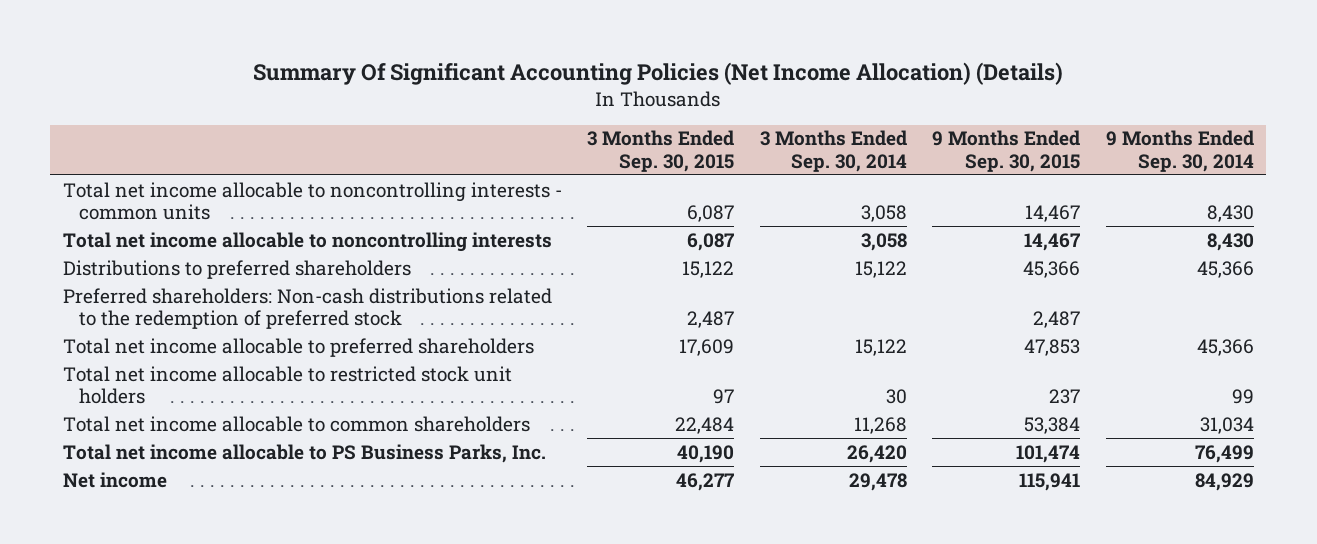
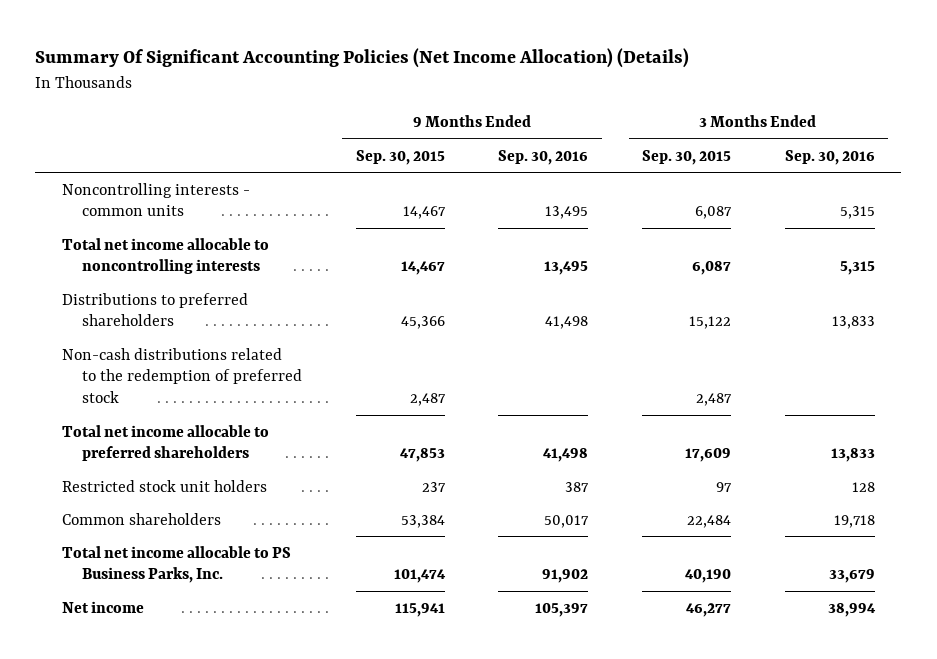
[759,130,907,172] 3 Months Ended Sep. 30, 2014 -> none
[1105,130,1254,172] 9 Months Ended Sep. 30, 2014 -> none
none -> [498,149,589,165] Sep. 30, 2016
none -> [784,149,875,165] Sep. 30, 2016
[62,181,562,220] Total net income allocable to noncontrolling interests - common units -> [61,182,250,217] Noncontrolling interests - common units
[62,287,552,329] Preferred shareholders: Non-cash distributions related to the redemption of preferred stock -> [61,347,302,404] Non-cash distributions related to the redemption of preferred stock
[62,365,512,404] Total net income allocable to restricted stock unit holders -> [61,479,267,492] Restricted stock unit holders
[62,415,530,432] Total net income allocable to common shareholders -> [61,512,221,525] Common shareholders

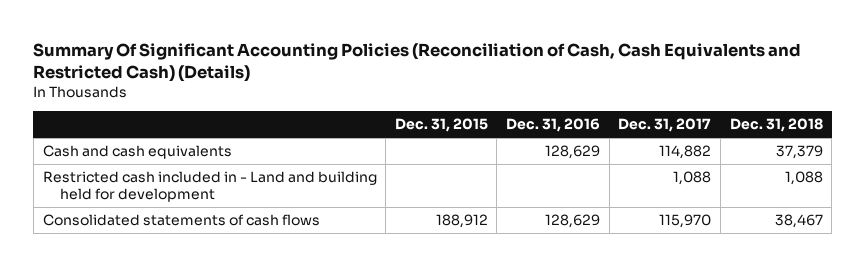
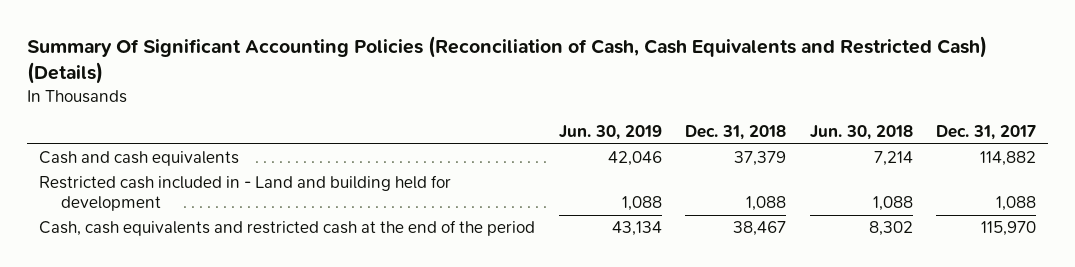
[394,118,488,133] Dec. 31, 2015 -> none
[506,118,601,133] Dec. 31, 2016 -> none
none -> [558,125,662,141] Jun. 30, 2019
none -> [809,125,913,141] Jun. 30, 2018
[42,214,320,227] Consolidated statements of cash flows -> [38,220,535,237] Cash, cash equivalents and restricted cash at the end of the period

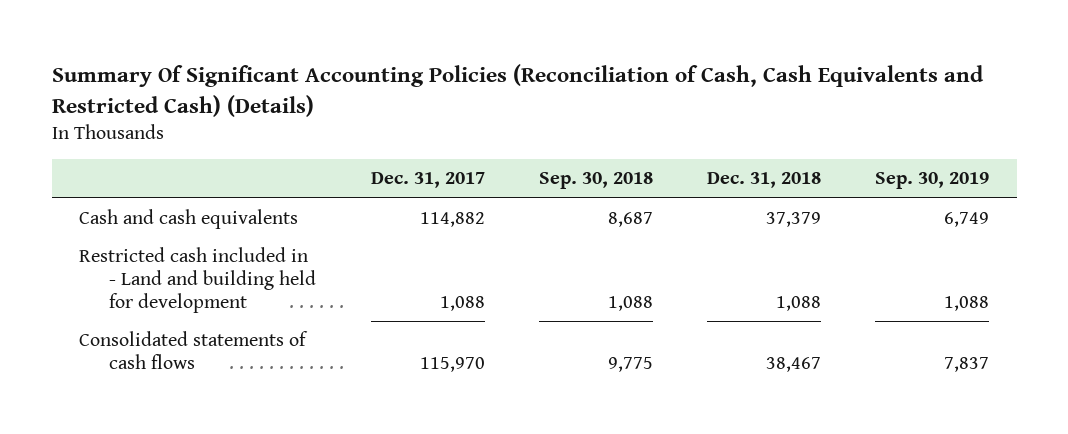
[558,125,662,141] Jun. 30, 2019 -> none
[809,125,913,141] Jun. 30, 2018 -> none
none -> [538,172,653,190] Sep. 30, 2018
none -> [875,172,990,190] Sep. 30, 2019
[38,220,535,237] Cash, cash equivalents and restricted cash at the end of the period -> [78,331,308,370] Consolidated statements of cash flows

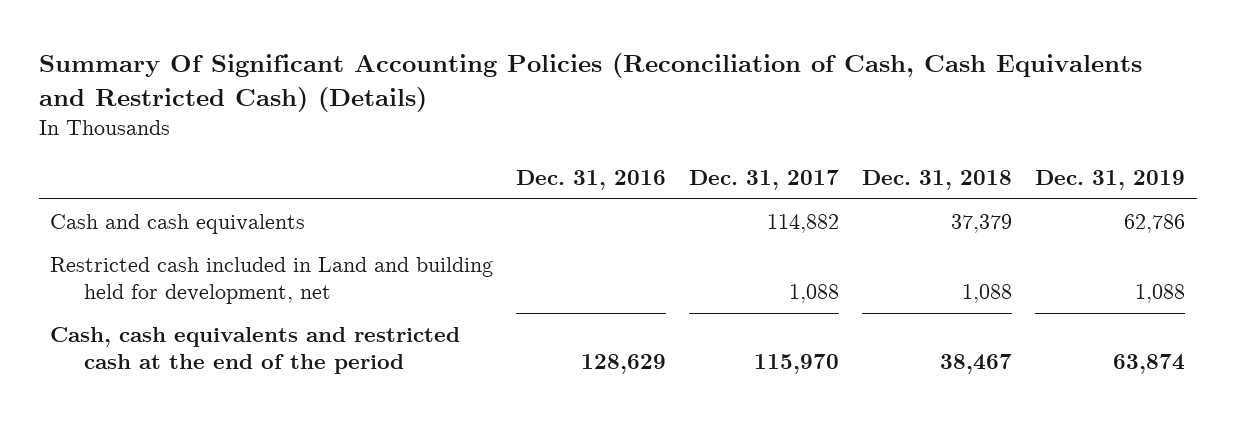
[538,172,653,190] Sep. 30, 2018 -> none
[875,172,990,190] Sep. 30, 2019 -> none
none -> [516,169,667,190] Dec. 31, 2016
none -> [1035,169,1186,190] Dec. 31, 2019
[78,247,317,313] Restricted cash included in - Land and building held for development -> [50,256,494,304] Restricted cash included in Land and building held for development, net
[78,331,308,370] Consolidated statements of cash flows -> [50,326,461,374] Cash, cash equivalents and restricted cash at the end of the period

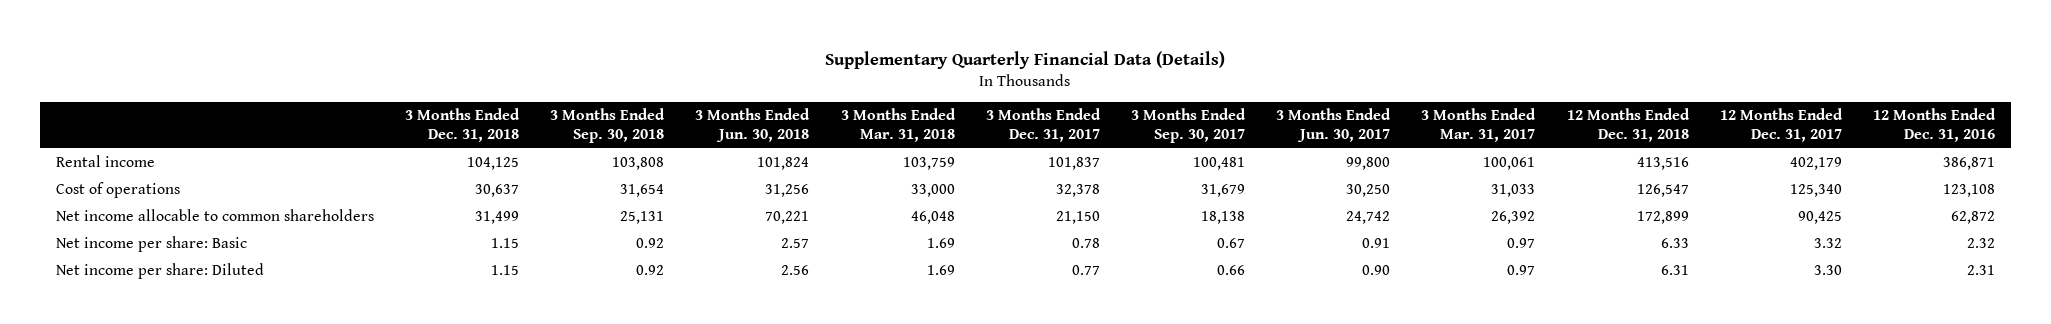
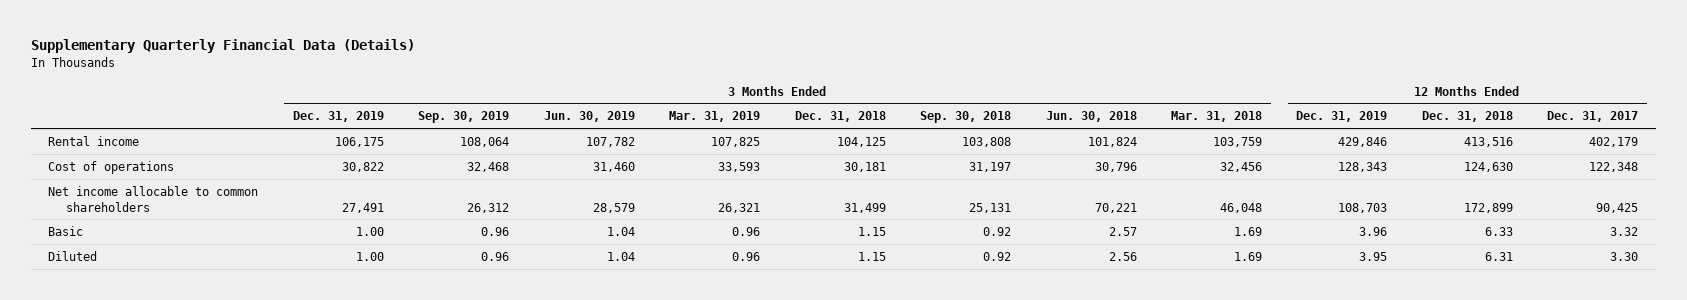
[985,108,1101,143] 3 Months Ended Dec. 31, 2017 -> none
[1130,108,1246,144] 3 Months Ended Sep. 30, 2017 -> none
[1276,108,1392,143] 3 Months Ended Jun. 30, 2017 -> none
[1421,108,1537,143] 3 Months Ended Mar. 31, 2017 -> none
[1873,108,1997,143] 12 Months Ended Dec. 31, 2016 -> none
none -> [292,111,384,123] Dec. 31, 2019
none -> [418,111,510,124] Sep. 30, 2019
none -> [543,111,635,123] Jun. 30, 2019
none -> [669,111,761,123] Mar. 31, 2019
none -> [1296,111,1388,123] Dec. 31, 2019
[474,184,519,198] 30,637 -> [843,161,886,172] 30,181
[620,184,665,198] 31,654 -> [969,161,1012,172] 31,197
[765,184,810,198] 31,256 -> [1094,161,1137,172] 30,796
[910,184,955,198] 33,000 -> [1220,161,1263,172] 32,456
[1636,184,1689,198] 126,547 -> [1463,161,1513,172] 124,630
[1789,184,1842,198] 125,340 -> [1589,161,1639,172] 122,348
[55,236,247,253] Net income per share: Basic -> [48,225,84,236] Basic
[55,263,264,280] Net income per share: Diluted -> [48,250,98,261] Diluted

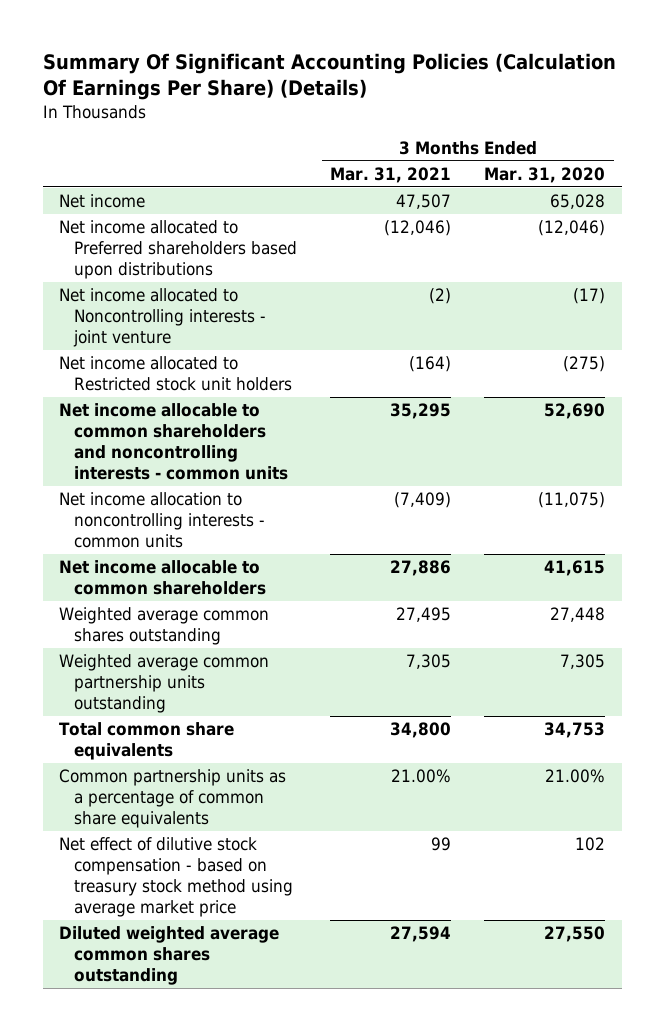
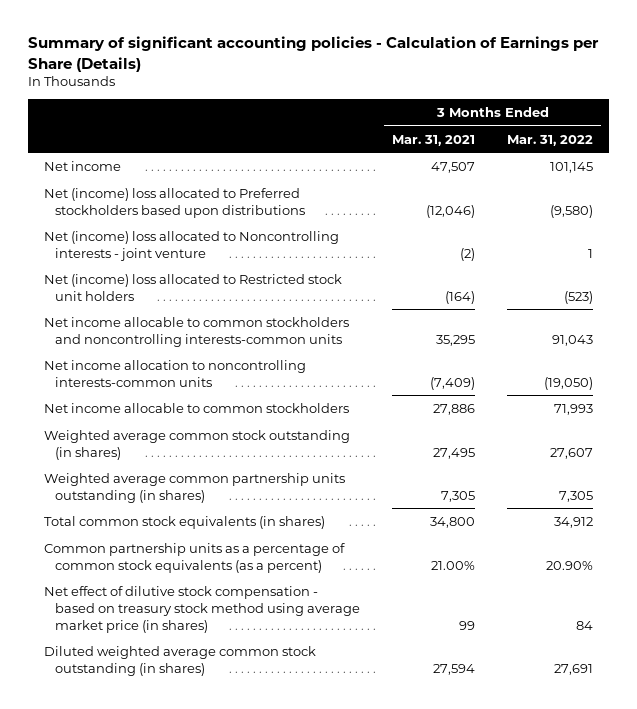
[42,52,616,101] Summary Of Significant Accounting Policies (Calculation Of Earnings Per Share) (Details) -> [28,36,600,72] Summary of significant accounting policies - Calculation of Earnings per Share (Details)
[484,166,606,183] Mar. 31, 2020 -> none
none -> [507,134,594,146] Mar. 31, 2022
[59,220,298,279] Net income allocated to Preferred shareholders based upon distributions -> [44,187,306,218] Net (income) loss allocated to Preferred stockholders based upon distributions
[59,288,267,347] Net income allocated to Noncontrolling interests - joint venture -> [44,230,340,261] Net (income) loss allocated to Noncontrolling interests - joint venture
[59,356,293,392] Net income allocated to Restricted stock unit holders -> [44,273,343,301] Net (income) loss allocated to Restricted stock unit holders
[59,403,289,480] Net income allocable to common shareholders and noncontrolling interests - common units -> [44,316,350,347] Net income allocable to common stockholders and noncontrolling interests-common units
[59,492,266,548] Net income allocation to noncontrolling interests - common units -> [44,359,307,387] Net income allocation to noncontrolling interests-common units
[59,560,267,596] Net income allocable to common shareholders -> [44,402,350,413] Net income allocable to common stockholders
[59,607,270,646] Weighted average common shares outstanding -> [44,429,351,460] Weighted average common stock outstanding (in shares)
[59,654,270,713] Weighted average common partnership units outstanding -> [44,472,346,503] Weighted average common partnership units outstanding (in shares)
[59,722,235,761] Total common share equivalents -> [44,515,326,529] Total common stock equivalents (in shares)
[59,769,287,828] Common partnership units as a percentage of common share equivalents -> [44,542,346,573] Common partnership units as a percentage of common stock equivalents (as a percent)
[59,837,294,917] Net effect of dilutive stock compensation - based on treasury stock method using average market price -> [44,585,361,633] Net effect of dilutive stock compensation - based on treasury stock method using average market price (in shares)
[59,926,280,985] Diluted weighted average common shares outstanding -> [44,645,317,676] Diluted weighted average common stock outstanding (in shares)

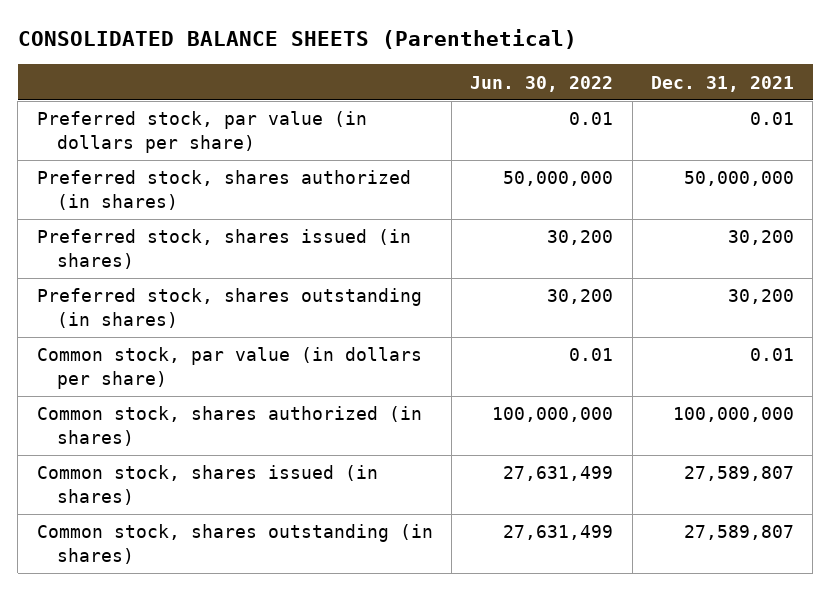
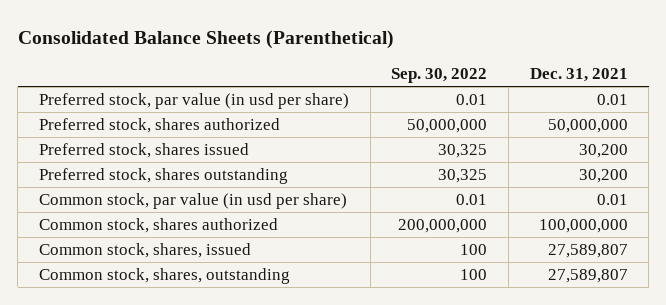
[17,29,577,50] CONSOLIDATED BALANCE SHEETS (Parenthetical) -> [17,30,394,50] Consolidated Balance Sheets (Parenthetical)
[470,75,614,92] Jun. 30, 2022 -> none
none -> [391,68,488,84] Sep. 30, 2022
[36,111,367,153] Preferred stock, par value (in dollars per share) -> [38,92,349,109] Preferred stock, par value (in usd per share)
[36,170,411,210] Preferred stock, shares authorized (in shares) -> [38,117,280,133] Preferred stock, shares authorized
[36,229,411,269] Preferred stock, shares issued (in shares) -> [38,142,249,158] Preferred stock, shares issued
[36,288,422,328] Preferred stock, shares outstanding (in shares) -> [38,167,288,184] Preferred stock, shares outstanding
[36,347,422,389] Common stock, par value (in dollars per share) -> [38,192,347,209] Common stock, par value (in usd per share)
[36,406,422,446] Common stock, shares authorized (in shares) -> [38,217,278,233] Common stock, shares authorized
[36,465,378,505] Common stock, shares issued (in shares) -> [38,242,251,258] Common stock, shares, issued
[36,524,433,564] Common stock, shares outstanding (in shares) -> [38,267,290,284] Common stock, shares, outstanding

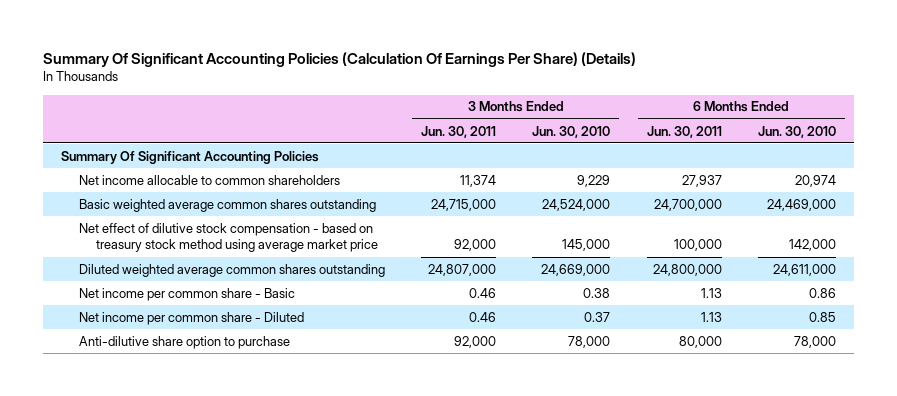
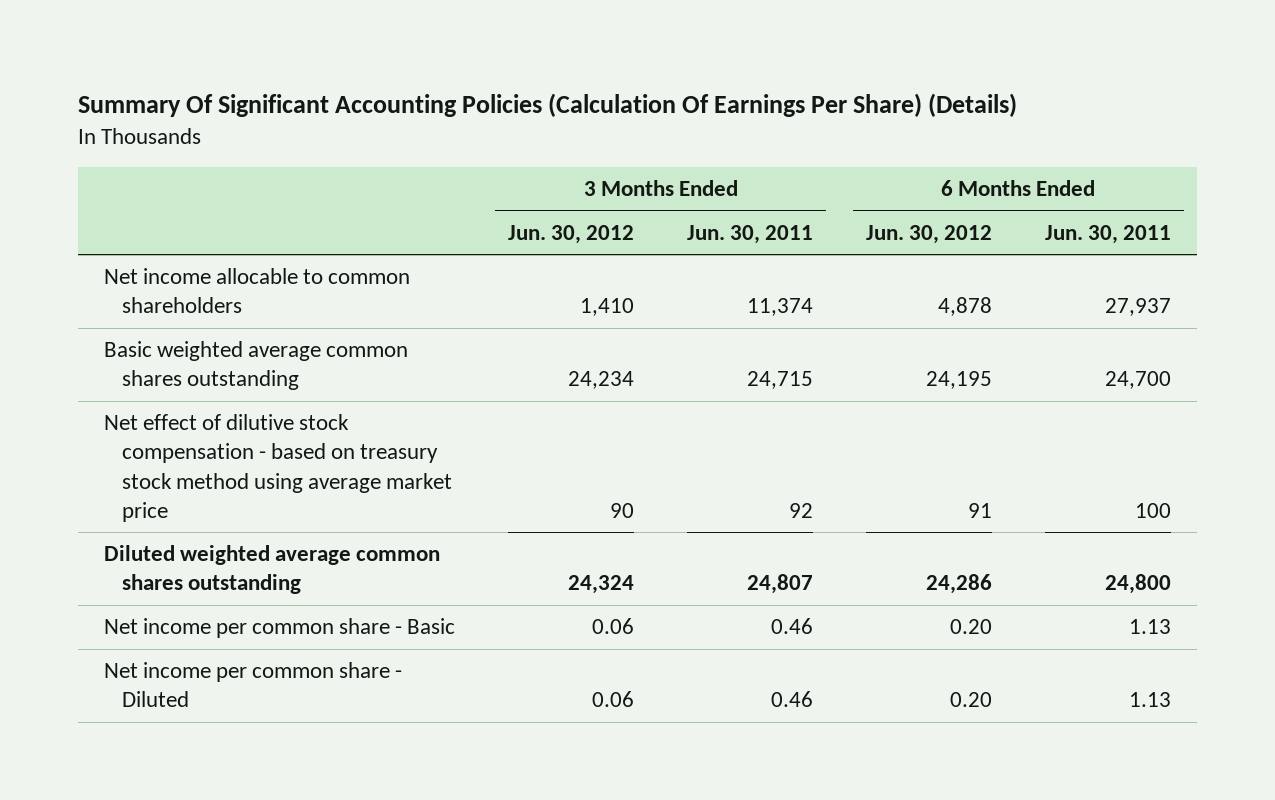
[532,125,611,138] Jun. 30, 2010 -> none
[757,125,836,138] Jun. 30, 2010 -> none
none -> [508,224,635,244] Jun. 30, 2012
none -> [865,224,992,244] Jun. 30, 2012
[61,150,320,164] Summary Of Significant Accounting Policies -> none
[431,198,497,211] 24,715,000 -> [746,371,813,390] 24,715
[653,198,722,211] 24,700,000 -> [1104,371,1171,390] 24,700
[454,239,497,252] 92,000 -> [788,502,813,518] 92
[673,239,722,252] 100,000 -> [1134,502,1171,518] 100
[428,263,497,276] 24,807,000 -> [746,574,813,595] 24,807
[652,263,722,276] 24,800,000 -> [1104,574,1171,595] 24,800
[78,335,290,349] Anti-dilutive share option to purchase -> none

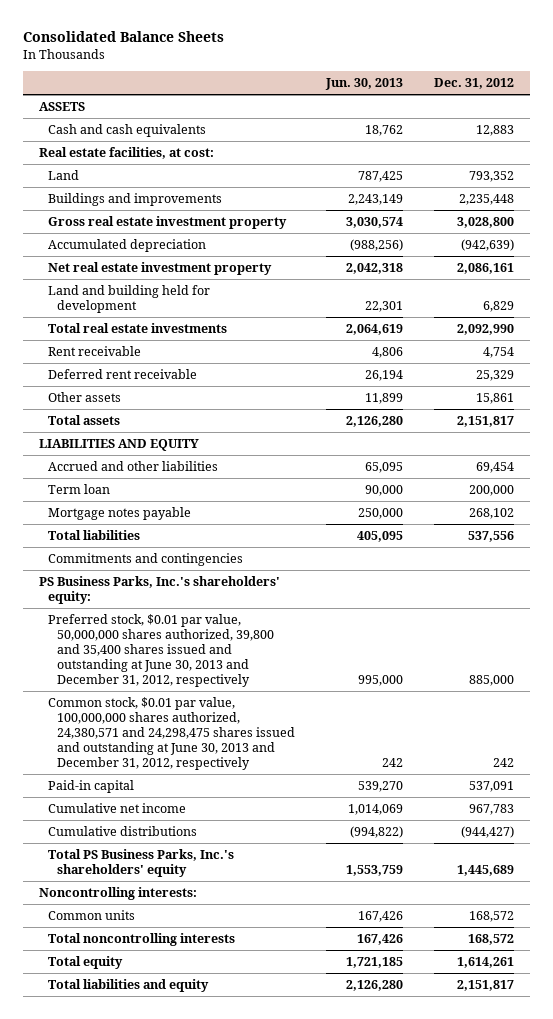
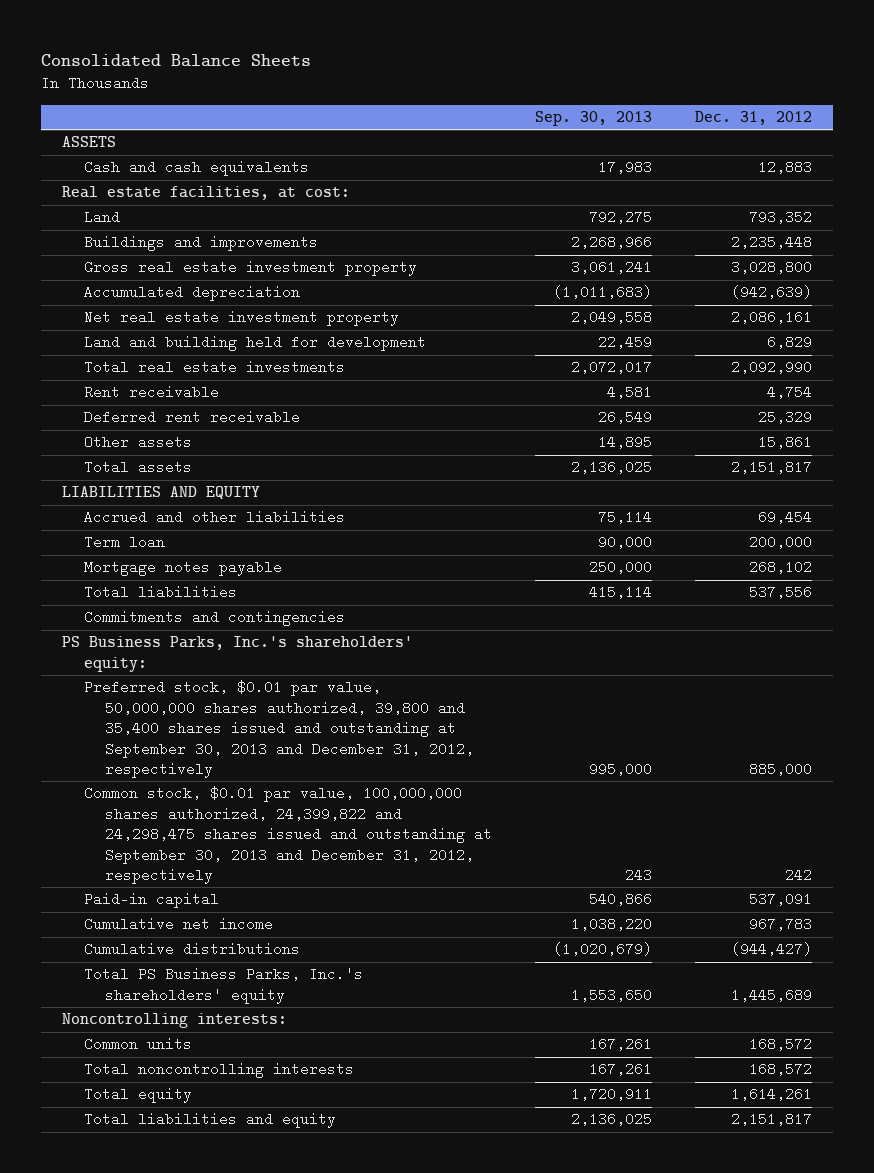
[325,78,404,91] Jun. 30, 2013 -> none
none -> [535,110,653,126] Sep. 30, 2013
[47,613,275,688] Preferred stock, $0.01 par value, 50,000,000 shares authorized, 39,800 and 35,400 shares issued and outstanding at June 30, 2013 and December 31, 2012, respectively -> [83,680,475,779] Preferred stock, $0.01 par value, 50,000,000 shares authorized, 39,800 and 35,400 shares issued and outstanding at September 30, 2013 and December 31, 2012, respectively
[47,696,296,771] Common stock, $0.01 par value, 100,000,000 shares authorized, 24,380,571 and 24,298,475 shares issued and outstanding at June 30, 2013 and December 31, 2012, respectively -> [83,786,493,885] Common stock, $0.01 par value, 100,000,000 shares authorized, 24,399,822 and 24,298,475 shares issued and outstanding at September 30, 2013 and December 31, 2012, respectively

